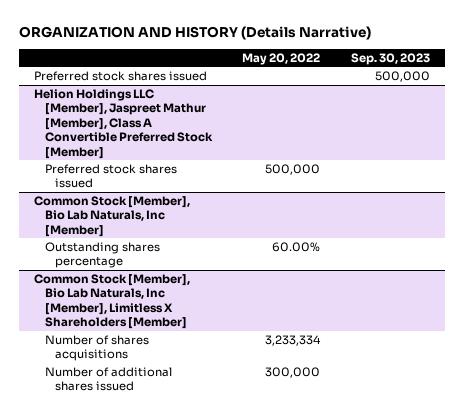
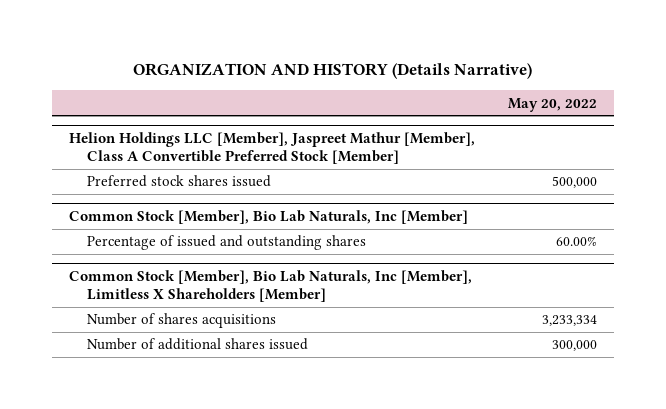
[350,52,430,65] Sep. 30, 2023 -> none
[34,71,208,82] Preferred stock shares issued -> none
[44,242,160,269] Outstanding shares percentage -> [86,235,366,251] Percentage of issued and outstanding shares

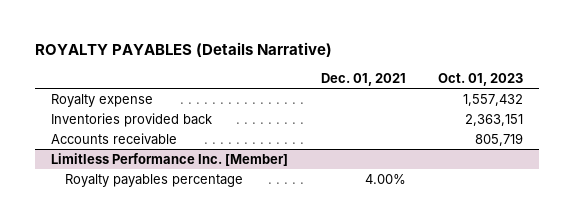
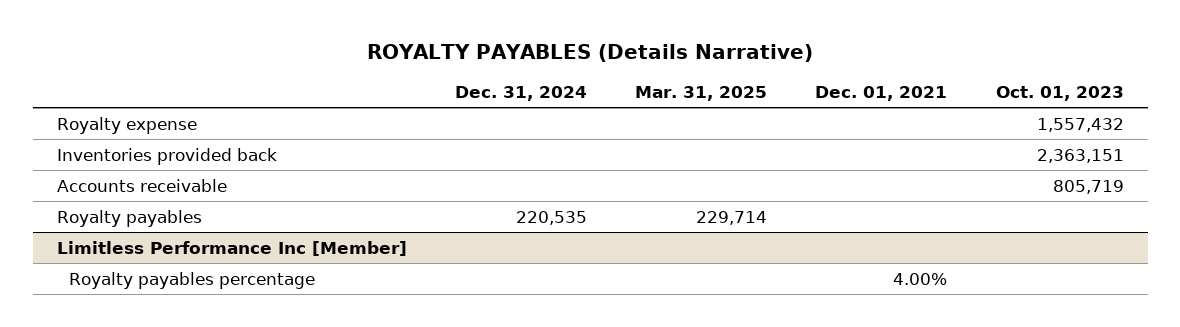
none -> [454,86,587,102] Dec. 31, 2024
none -> [635,86,768,102] Mar. 31, 2025
none -> [56,209,202,227] Royalty payables
[51,152,289,166] Limitless Performance Inc. [Member] -> [56,240,407,256] Limitless Performance Inc [Member]

